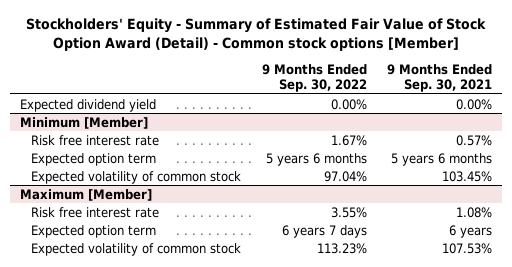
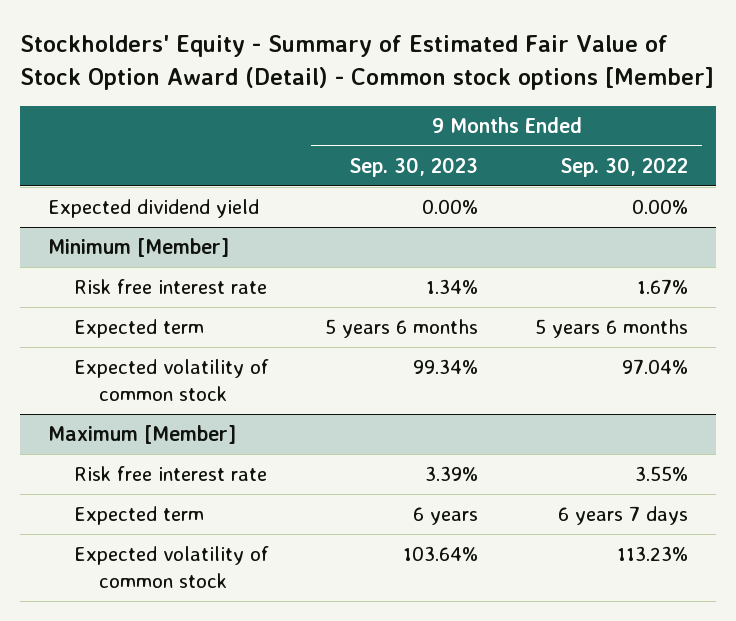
[386,64,492,93] 9 Months Ended Sep. 30, 2021 -> none
none -> [349,156,479,177] Sep. 30, 2023
[31,152,157,166] Expected option term -> [73,319,204,339] Expected term
[31,224,157,238] Expected option term -> [73,506,204,526] Expected term

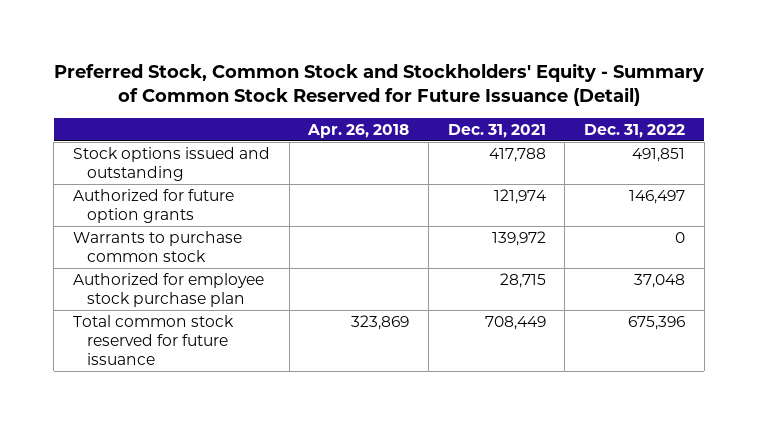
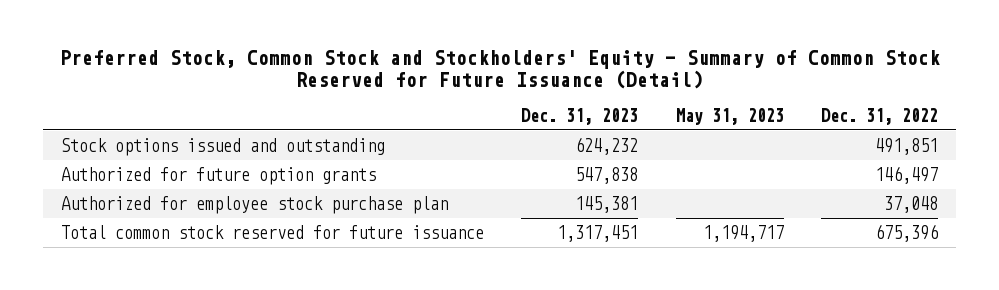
[307,123,410,138] Apr. 26, 2018 -> none
[447,123,546,138] Dec. 31, 2021 -> none
none -> [521,107,639,125] Dec. 31, 2023
none -> [675,107,784,125] May 31, 2023
[73,231,243,263] Warrants to purchase common stock -> none

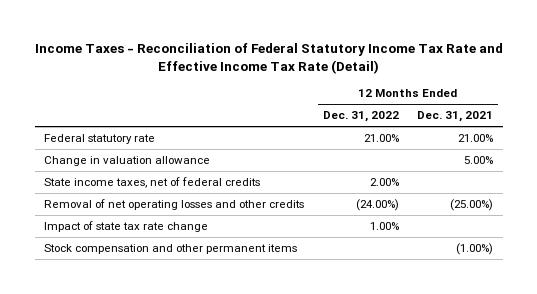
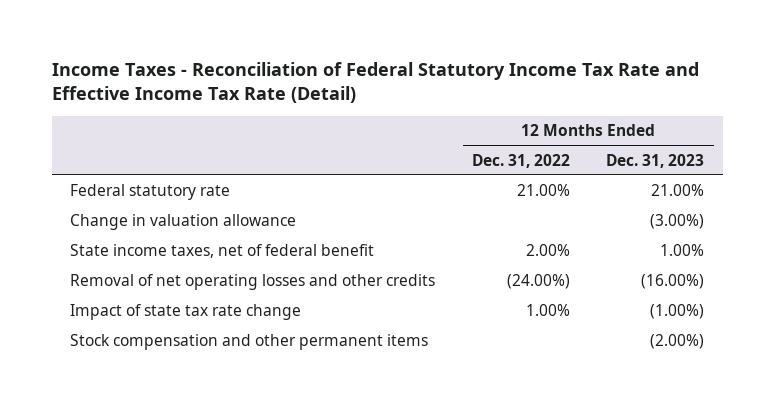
[417,111,494,123] Dec. 31, 2021 -> none
none -> [606,153,705,168] Dec. 31, 2023
[43,177,260,189] State income taxes, net of federal credits -> [70,244,375,259] State income taxes, net of federal benefit

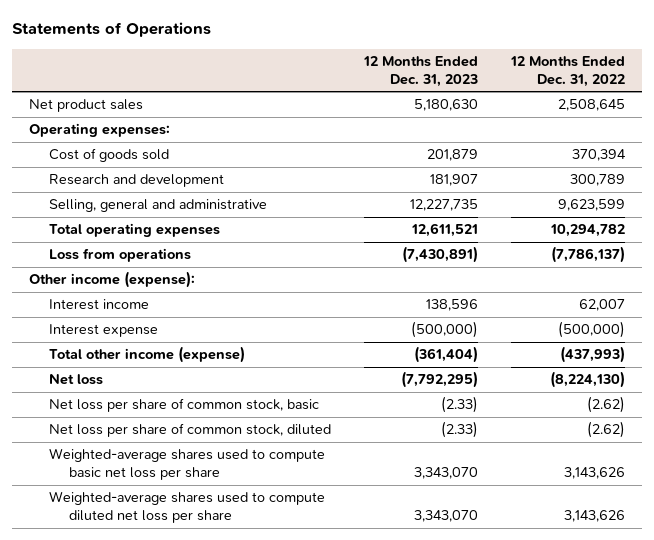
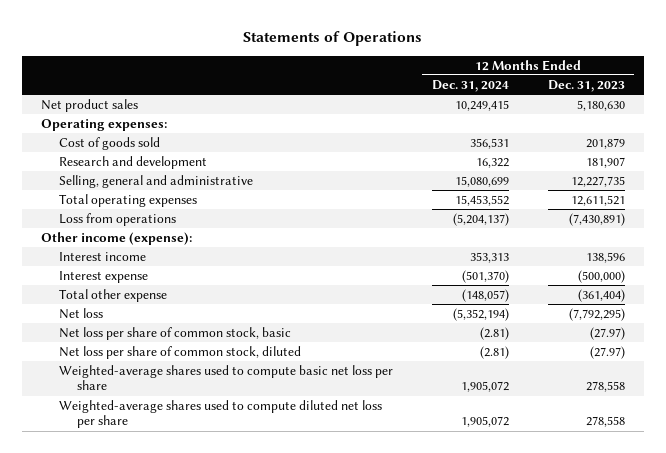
[510,55,626,87] 12 Months Ended Dec. 31, 2022 -> none
none -> [431,79,509,92] Dec. 31, 2024
[48,346,245,364] Total other income (expense) -> [58,288,167,302] Total other expense
[441,396,479,414] (2.33) -> [589,326,625,340] (27.97)
[441,421,479,439] (2.33) -> [589,345,625,359] (27.97)
[414,467,479,480] 3,343,070 -> [585,381,625,393] 278,558
[414,510,479,523] 3,343,070 -> [585,416,625,428] 278,558

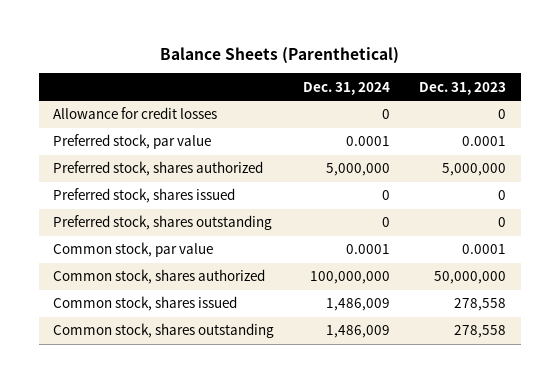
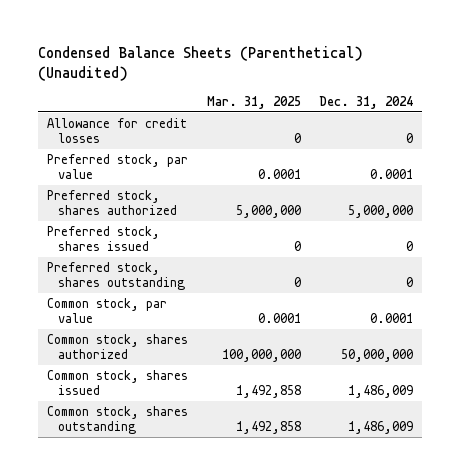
[159,46,399,64] Balance Sheets (Parenthetical) -> [38,46,364,82] Condensed Balance Sheets (Parenthetical) (Unaudited)
[419,81,507,95] Dec. 31, 2023 -> none
none -> [206,95,301,109] Mar. 31, 2025
[310,271,391,285] 100,000,000 -> [340,349,413,363] 50,000,000

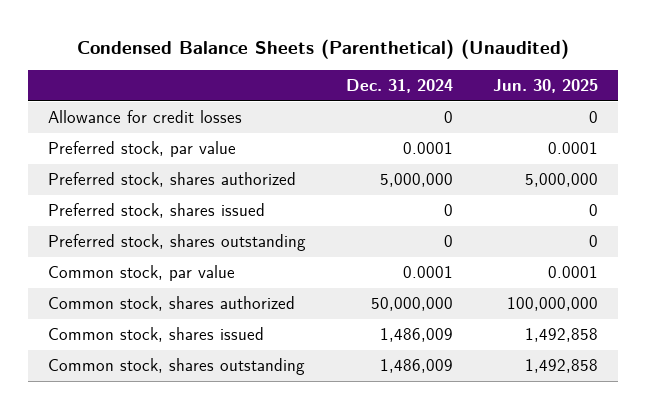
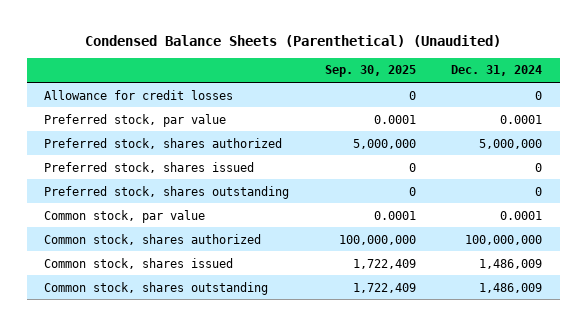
[492,79,598,94] Jun. 30, 2025 -> none
none -> [324,65,416,78] Sep. 30, 2025
[370,297,453,312] 50,000,000 -> [465,234,543,245] 100,000,000

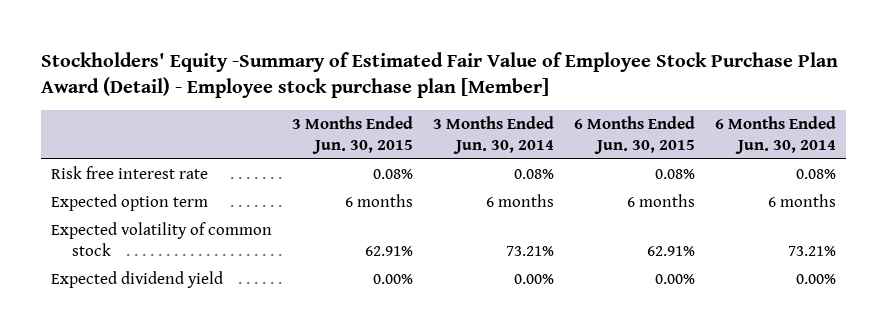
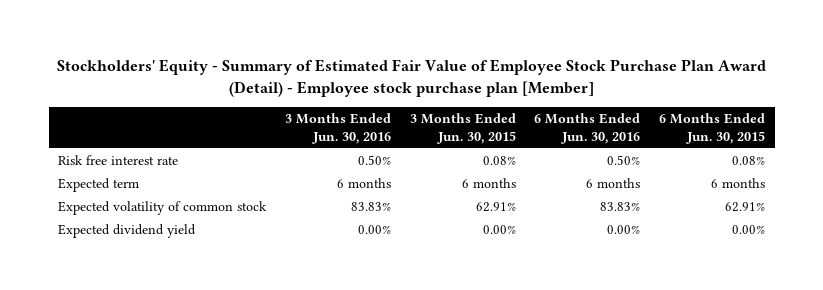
[40,52,838,99] Stockholders' Equity -Summary of Estimated Fair Value of Employee Stock Purchase Plan Award (Detail) - Employee stock purchase plan [Member] -> [56,58,766,97] Stockholders' Equity - Summary of Estimated Fair Value of Employee Stock Purchase Plan Award (Detail) - Employee stock purchase plan [Member]
[432,116,554,155] 3 Months Ended Jun. 30, 2014 -> none
[714,116,836,155] 6 Months Ended Jun. 30, 2014 -> none
none -> [284,112,391,144] 3 Months Ended Jun. 30, 2016
none -> [534,112,641,144] 6 Months Ended Jun. 30, 2016
[50,194,208,212] Expected option term -> [58,178,140,193] Expected term

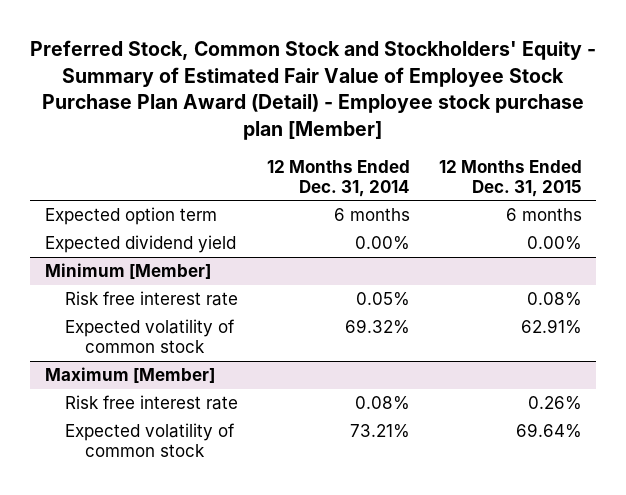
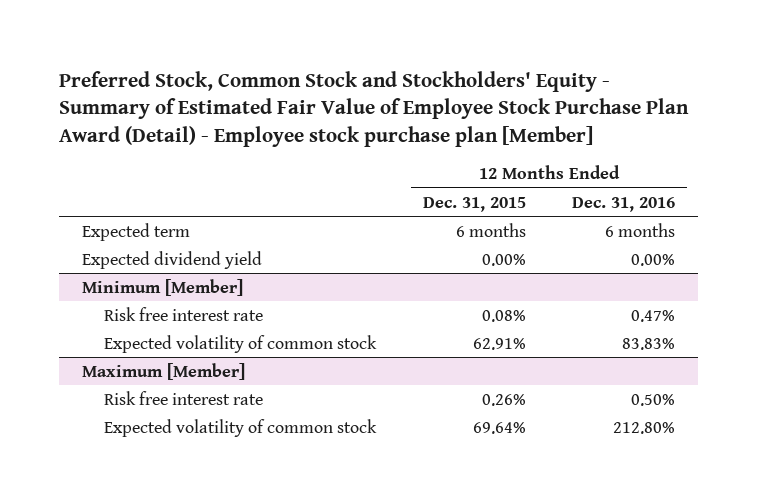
[266,160,410,197] 12 Months Ended Dec. 31, 2014 -> none
none -> [572,196,676,212] Dec. 31, 2016
[44,207,217,226] Expected option term -> [82,222,191,241] Expected term

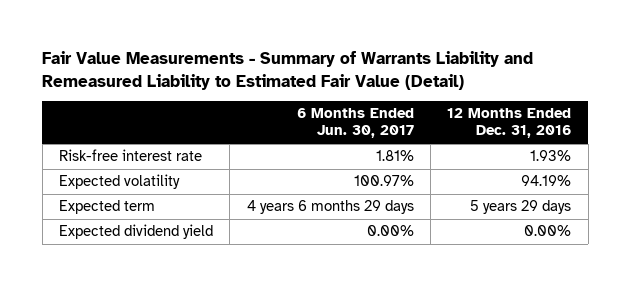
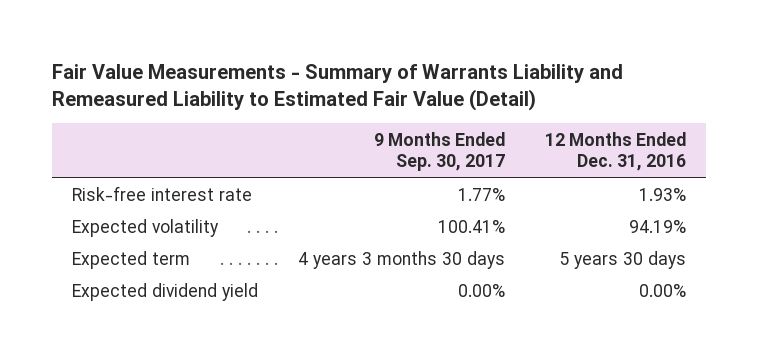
[296,108,414,139] 6 Months Ended Jun. 30, 2017 -> none
none -> [373,131,505,172] 9 Months Ended Sep. 30, 2017
[470,200,572,215] 5 years 29 days -> [558,251,686,270] 5 years 30 days

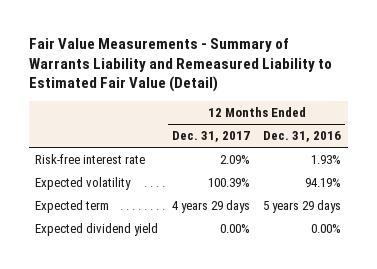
[373,131,505,172] 9 Months Ended Sep. 30, 2017 -> none
none -> [171,131,250,143] Dec. 31, 2017
[558,251,686,270] 5 years 30 days -> [263,200,342,214] 5 years 29 days

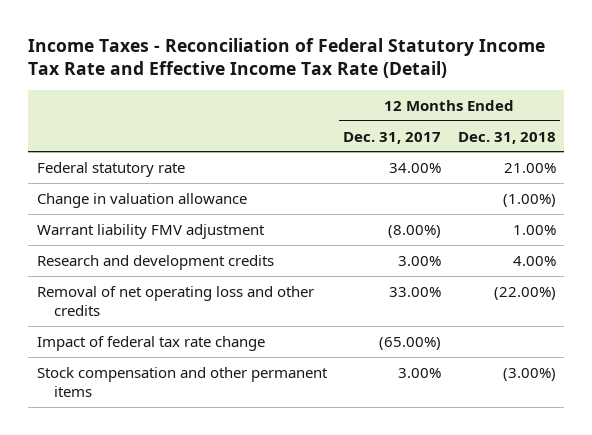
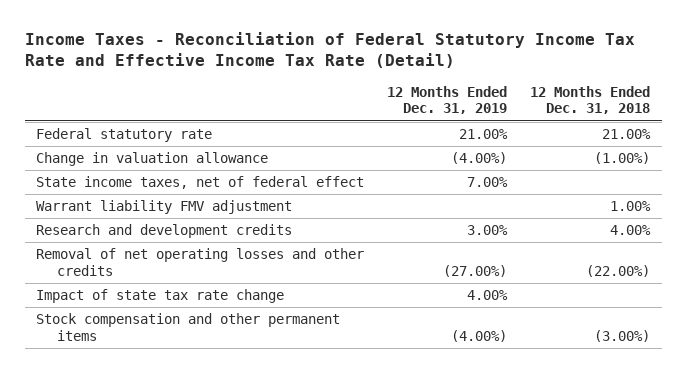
[343,131,442,144] Dec. 31, 2017 -> none
none -> [387,85,508,115] 12 Months Ended Dec. 31, 2019
none -> [36,175,365,189] State income taxes, net of federal effect
[36,285,314,316] Removal of net operating loss and other credits -> [36,247,365,276] Removal of net operating losses and other credits
[36,335,265,351] Impact of federal tax rate change -> [36,288,285,303] Impact of state tax rate change

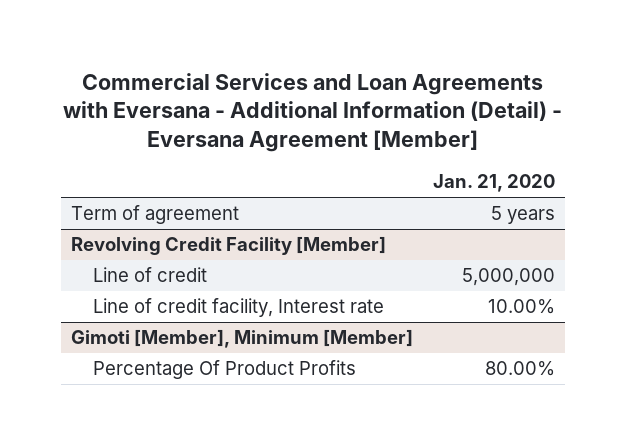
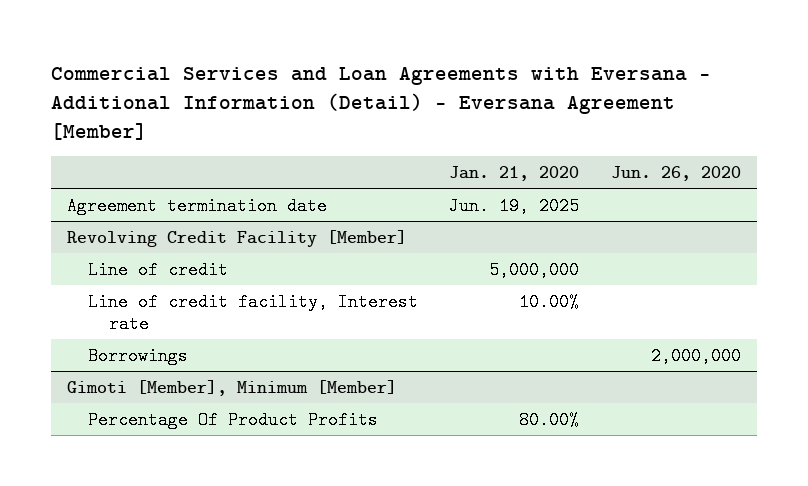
none -> [611,166,742,182] Jun. 26, 2020
[70,205,239,225] Term of agreement -> none
none -> [66,196,327,215] Agreement termination date
none -> [87,346,188,365] Borrowings

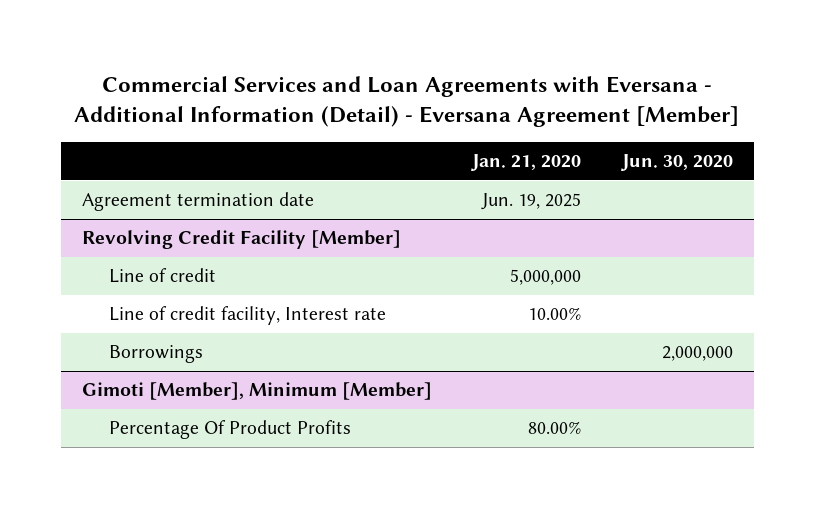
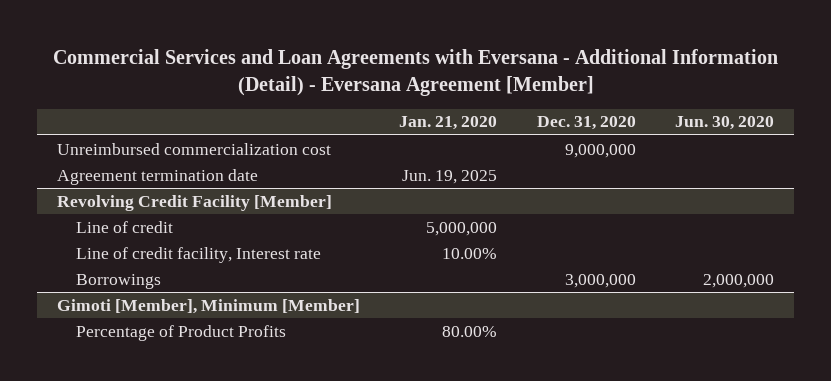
none -> [536,116,636,131] Dec. 31, 2020
none -> [57,142,332,155] Unreimbursed commercialization cost
[108,420,351,440] Percentage Of Product Profits -> [76,324,287,341] Percentage of Product Profits

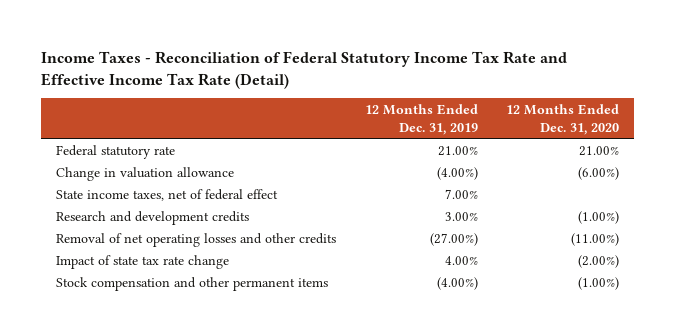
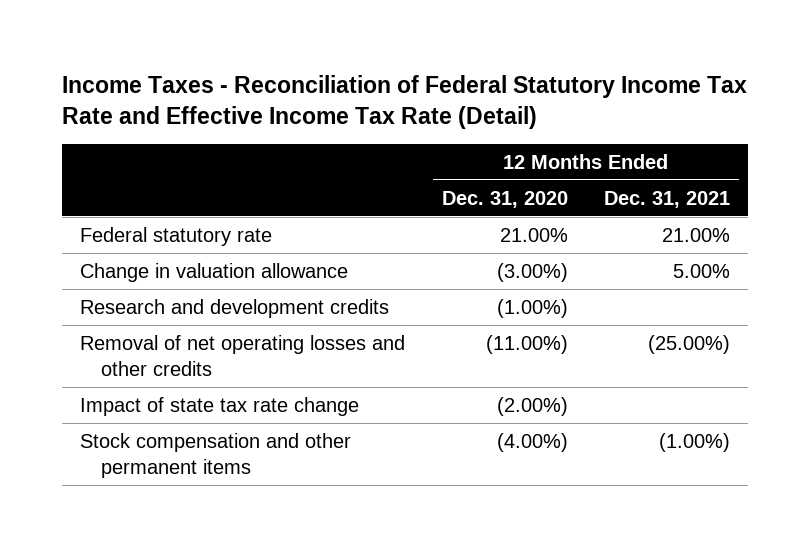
[364,104,478,135] 12 Months Ended Dec. 31, 2019 -> none
none -> [603,190,730,208] Dec. 31, 2021
[55,188,278,201] State income taxes, net of federal effect -> none
[578,166,620,180] (6.00%) -> [496,262,568,282] (3.00%)
[578,276,620,290] (1.00%) -> [496,432,568,452] (4.00%)

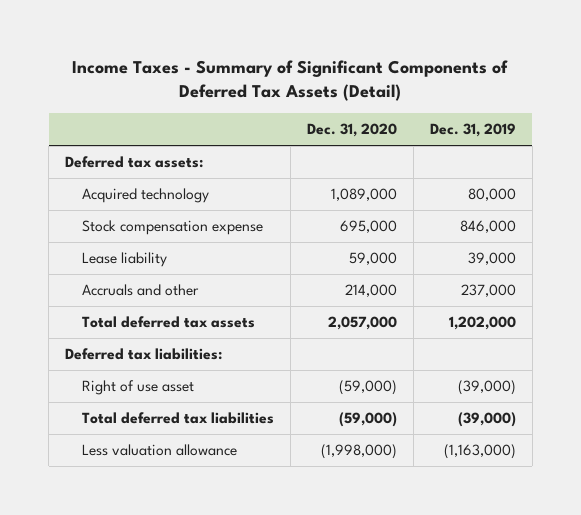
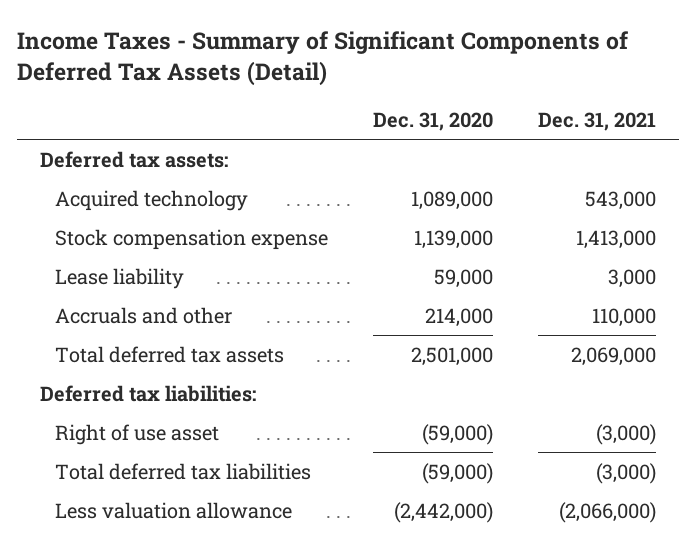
[429,123,516,138] Dec. 31, 2019 -> none
none -> [538,111,657,131] Dec. 31, 2021
[339,220,397,234] 695,000 -> [414,229,494,249] 1,139,000
[327,316,397,331] 2,057,000 -> [411,346,494,366] 2,501,000
[320,444,397,460] (1,998,000) -> [394,501,494,523] (2,442,000)

